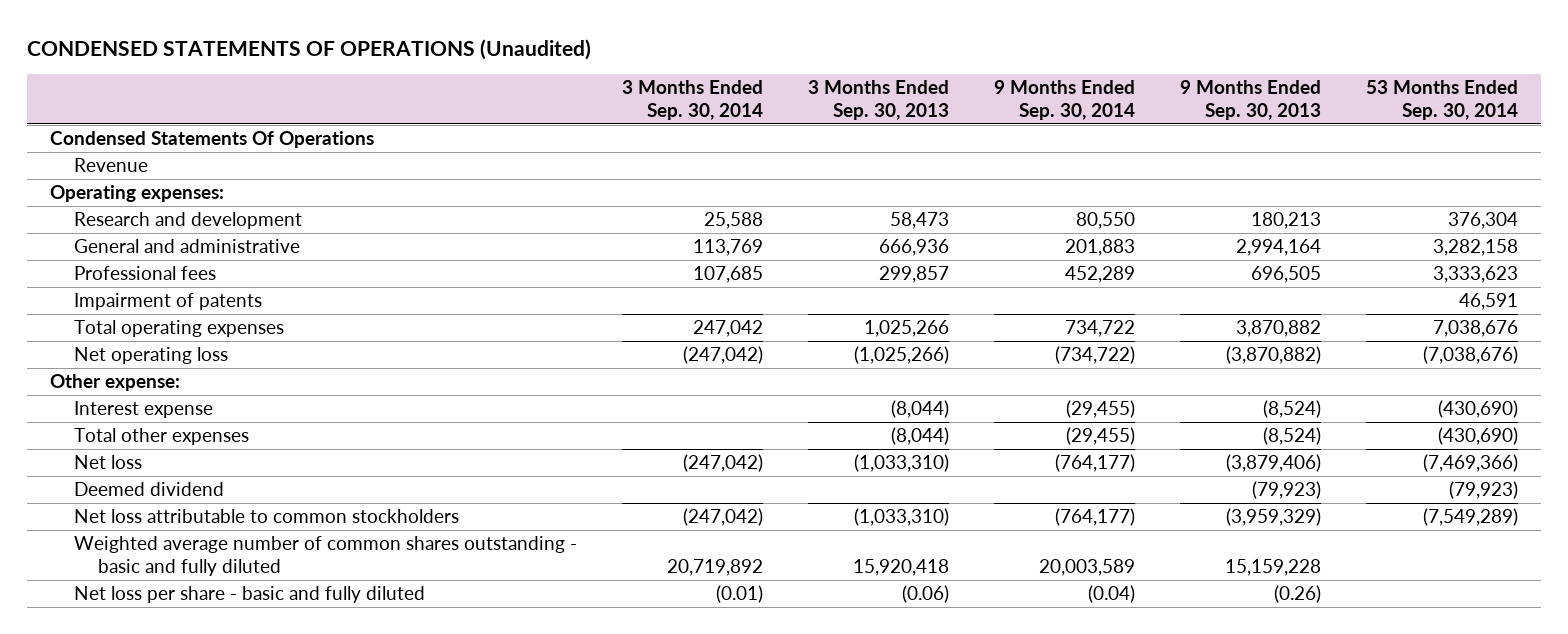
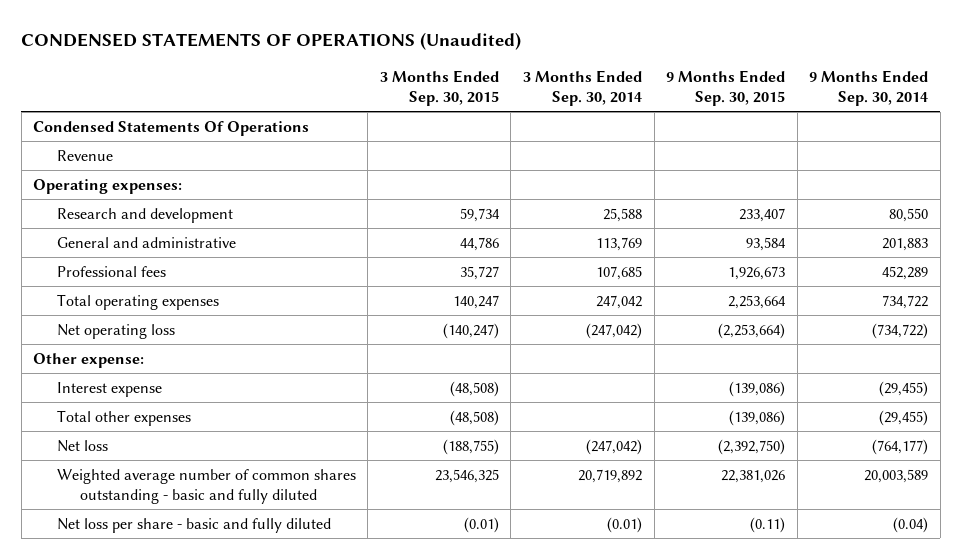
[807,80,949,120] 3 Months Ended Sep. 30, 2013 -> none
[1180,80,1322,120] 9 Months Ended Sep. 30, 2013 -> none
[1366,80,1519,120] 53 Months Ended Sep. 30, 2014 -> none
none -> [379,69,499,106] 3 Months Ended Sep. 30, 2015
none -> [666,69,786,106] 9 Months Ended Sep. 30, 2015
[73,293,262,311] Impairment of patents -> none
[73,482,224,497] Deemed dividend -> none
[73,509,459,524] Net loss attributable to common stockholders -> none

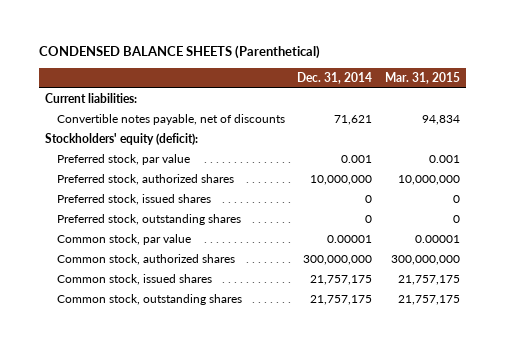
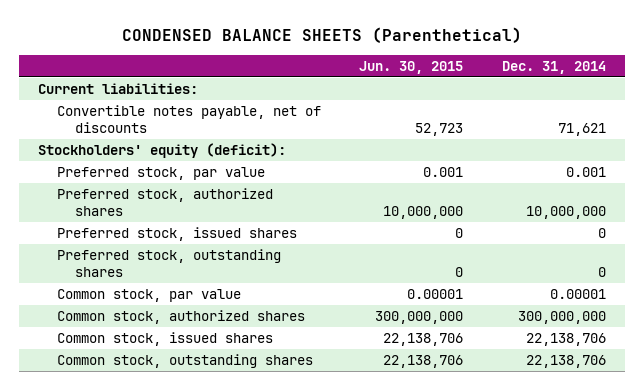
[384,71,460,84] Mar. 31, 2015 -> none
none -> [359,61,464,75] Jun. 30, 2015
[310,275,373,286] 21,757,175 -> [525,333,606,347] 22,138,706
[310,295,373,306] 21,757,175 -> [525,355,606,369] 22,138,706

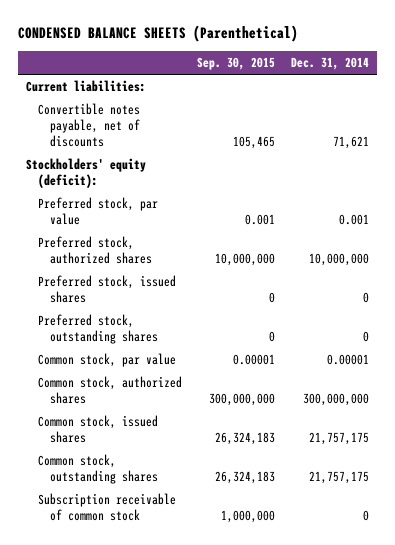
[359,61,464,75] Jun. 30, 2015 -> none
none -> [197,57,276,71] Sep. 30, 2015
[525,333,606,347] 22,138,706 -> [309,431,370,445] 21,757,175
[525,355,606,369] 22,138,706 -> [309,470,370,484] 21,757,175
none -> [37,493,176,521] Subscription receivable of common stock

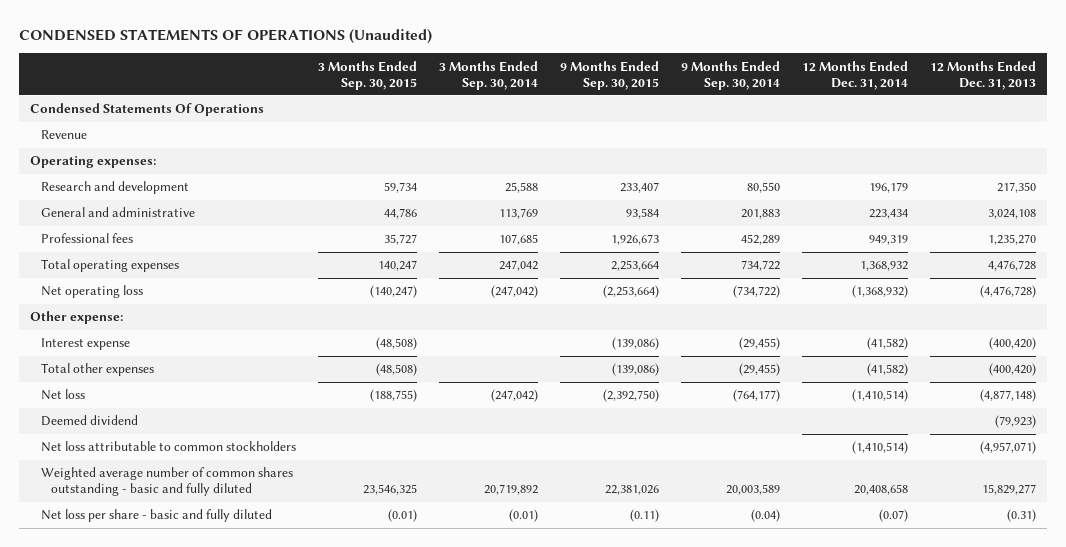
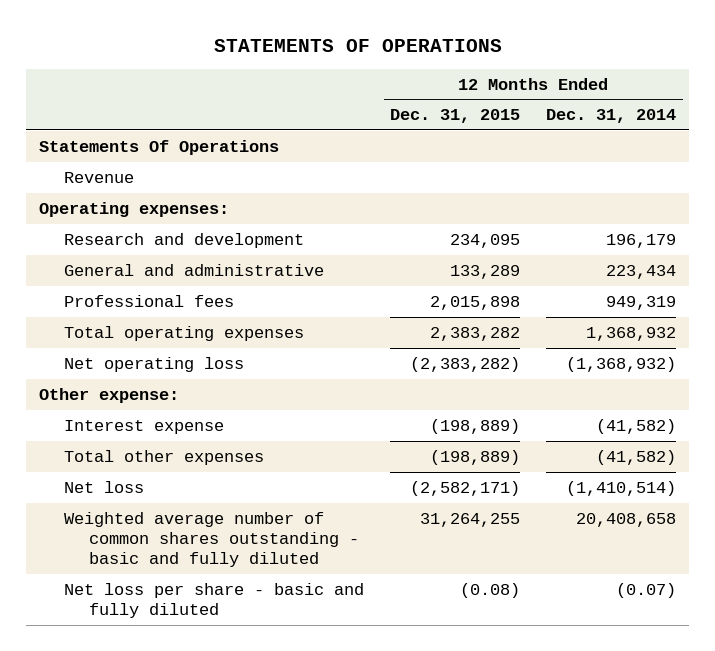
[18,28,432,44] CONDENSED STATEMENTS OF OPERATIONS (Unaudited) -> [213,38,502,52] STATEMENTS OF OPERATIONS
[317,60,417,90] 3 Months Ended Sep. 30, 2015 -> none
[438,60,538,90] 3 Months Ended Sep. 30, 2014 -> none
[559,60,659,90] 9 Months Ended Sep. 30, 2015 -> none
[681,60,781,90] 9 Months Ended Sep. 30, 2014 -> none
[930,60,1037,90] 12 Months Ended Dec. 31, 2013 -> none
none -> [390,109,521,124] Dec. 31, 2015
[30,103,265,117] Condensed Statements Of Operations -> [38,139,279,155] Statements Of Operations
[40,415,138,427] Deemed dividend -> none
[40,441,296,453] Net loss attributable to common stockholders -> none

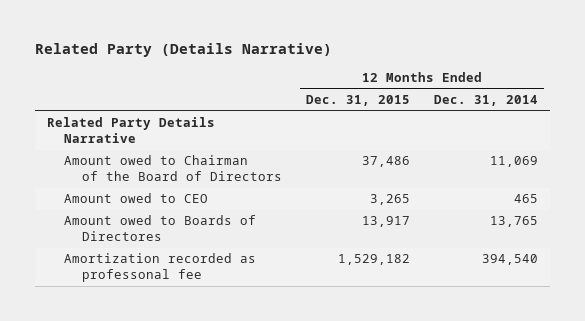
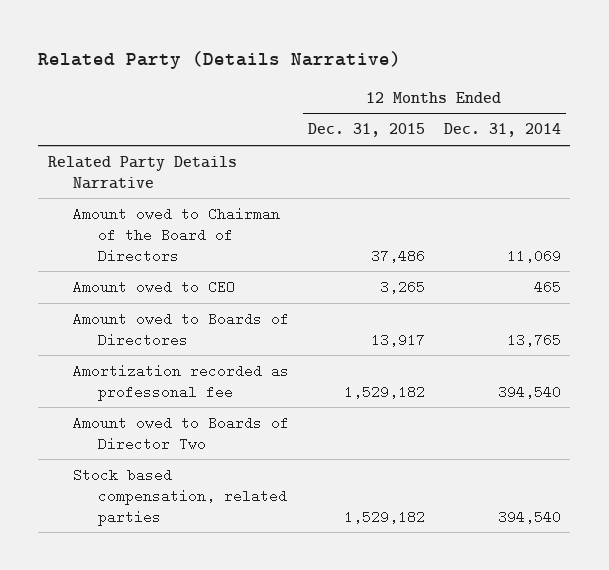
none -> [73,416,290,451] Amount owed to Boards of Director Two
none -> [73,468,288,526] Stock based compensation, related parties

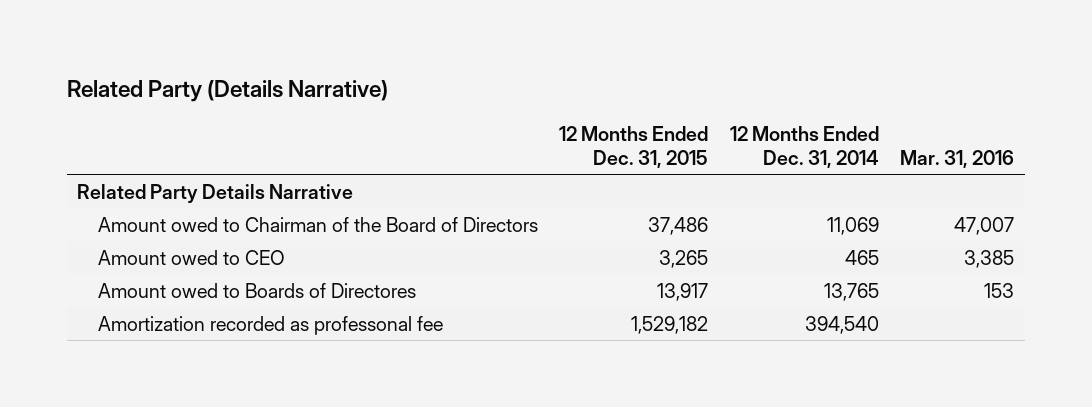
none -> [900,149,1015,168] Mar. 31, 2016
[73,416,290,451] Amount owed to Boards of Director Two -> none
[73,468,288,526] Stock based compensation, related parties -> none

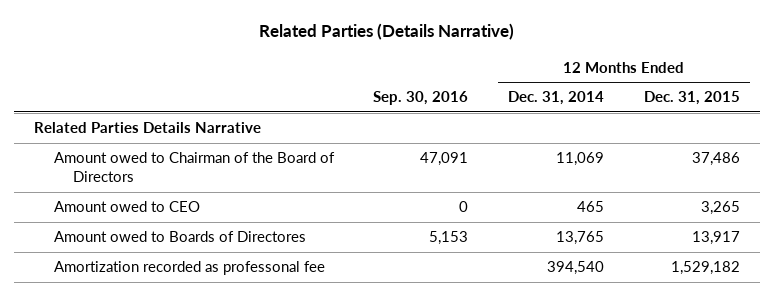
[66,80,388,103] Related Party (Details Narrative) -> [258,23,514,41] Related Parties (Details Narrative)
[900,149,1015,168] Mar. 31, 2016 -> none
none -> [373,91,469,106] Sep. 30, 2016
[77,183,354,203] Related Party Details Narrative -> [33,122,261,134] Related Parties Details Narrative

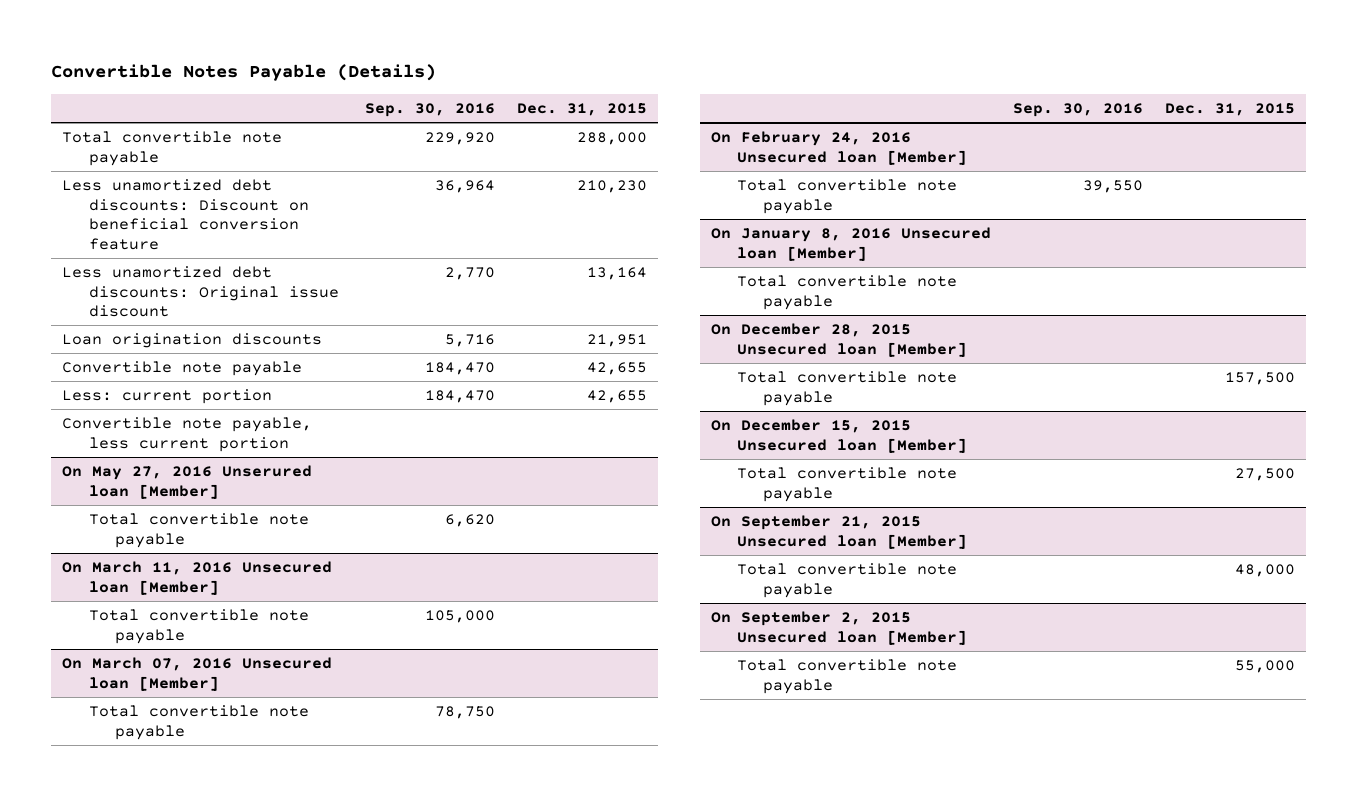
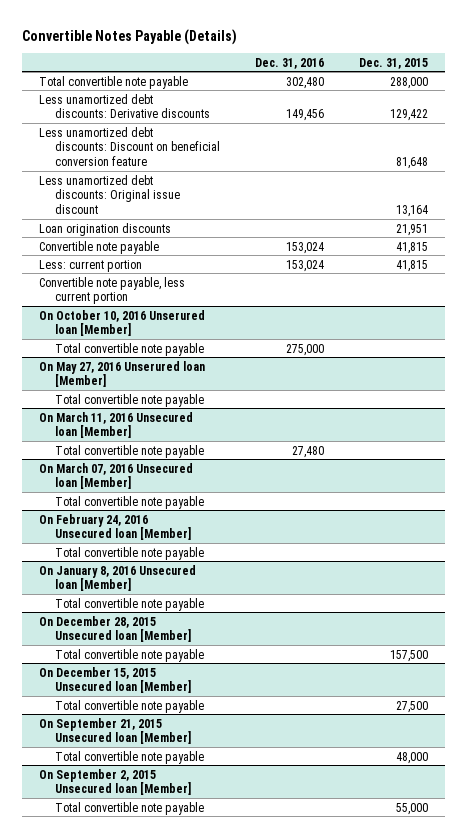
[364,102,495,117] Sep. 30, 2016 -> none
none -> [254,57,324,69] Dec. 31, 2016
none -> [39,93,211,119] Less unamortized debt discounts: Derivative discounts
[576,180,647,194] 210,230 -> [395,157,428,170] 81,648
[586,362,647,376] 42,655 -> [395,241,428,254] 41,815
[586,390,647,404] 42,655 -> [395,259,428,272] 41,815
none -> [39,309,206,337] On October 10, 2016 Unserured loan [Member]
none -> [55,342,205,356] Total convertible note payable

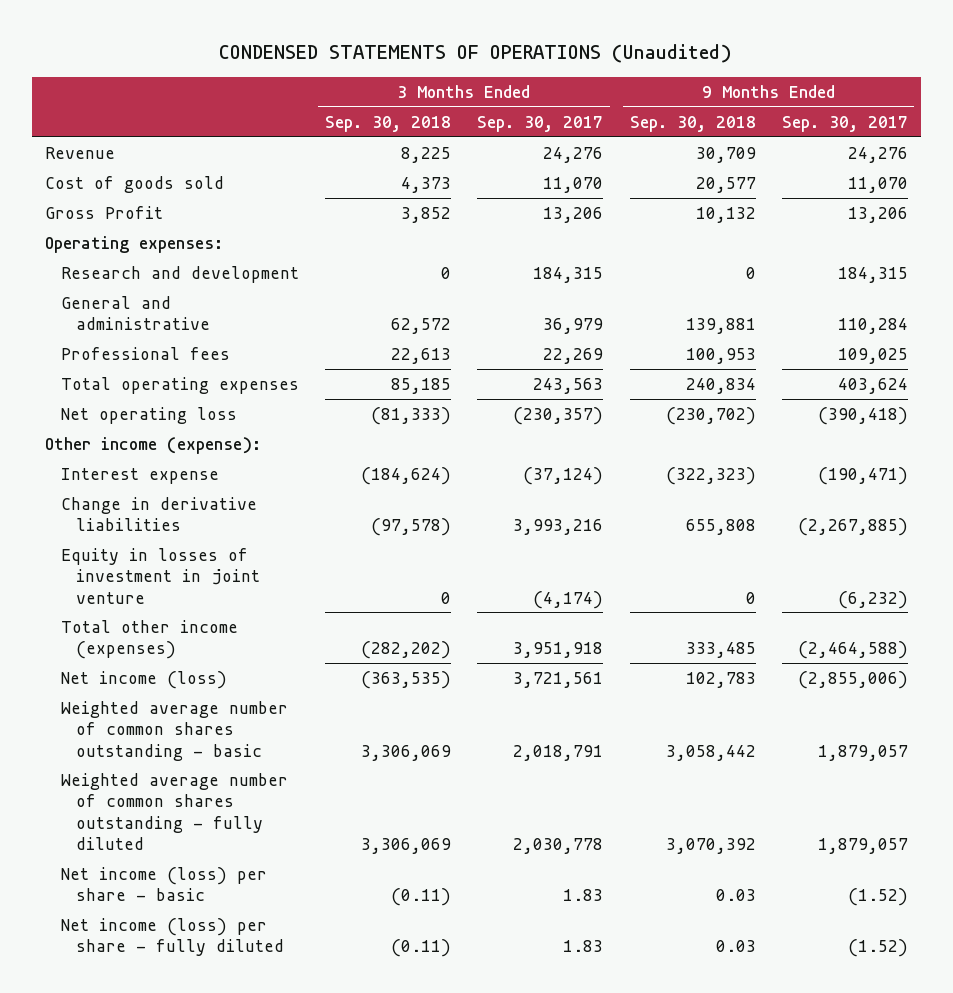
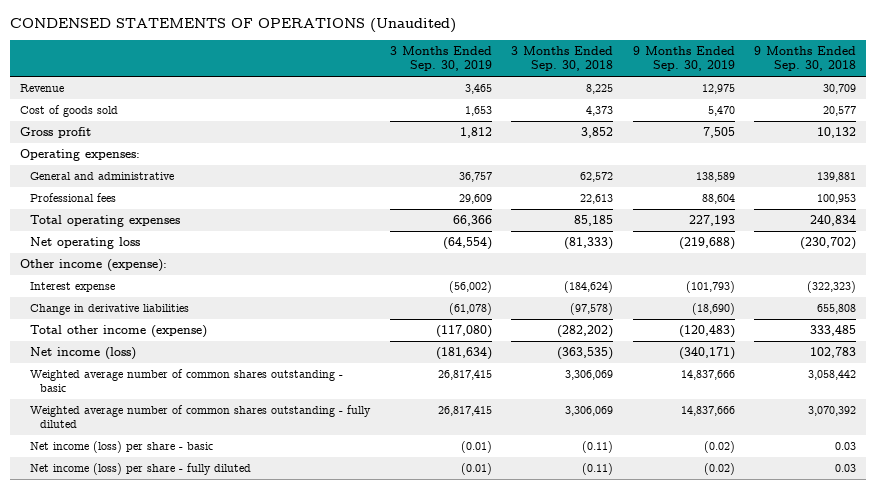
[477,116,604,133] Sep. 30, 2017 -> none
[781,116,908,133] Sep. 30, 2017 -> none
none -> [389,45,492,72] 3 Months Ended Sep. 30, 2019
none -> [632,45,735,72] 9 Months Ended Sep. 30, 2019
[45,206,164,220] Gross Profit -> [19,127,91,139] Gross profit
[60,266,299,284] Research and development -> none
[60,548,261,604] Equity in losses of investment in joint venture -> none
[60,620,238,660] Total other income (expenses) -> [30,325,208,339] Total other income (expense)

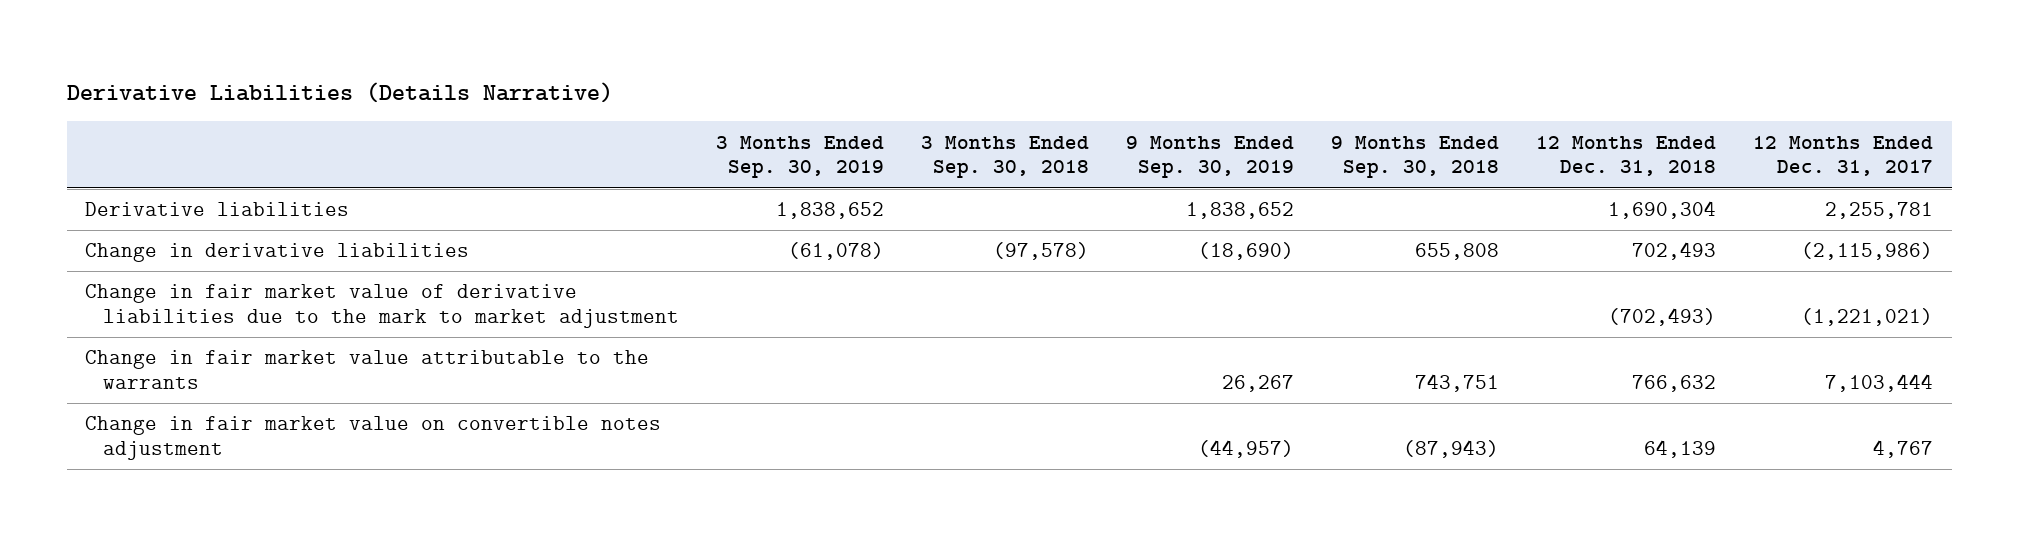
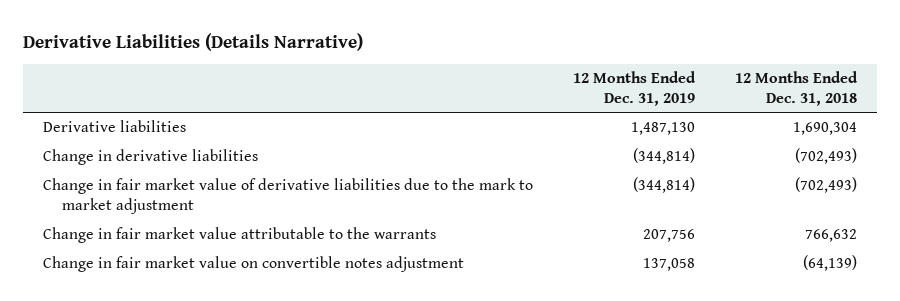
[715,135,884,179] 3 Months Ended Sep. 30, 2019 -> none
[920,135,1089,179] 3 Months Ended Sep. 30, 2018 -> none
[1126,135,1295,179] 9 Months Ended Sep. 30, 2019 -> none
[1331,135,1500,179] 9 Months Ended Sep. 30, 2018 -> none
[1753,135,1934,177] 12 Months Ended Dec. 31, 2017 -> none
none -> [572,70,696,106] 12 Months Ended Dec. 31, 2019
[1632,242,1717,261] 702,493 -> [794,148,857,165] (702,493)
[1644,440,1717,459] 64,139 -> [802,255,857,272] (64,139)

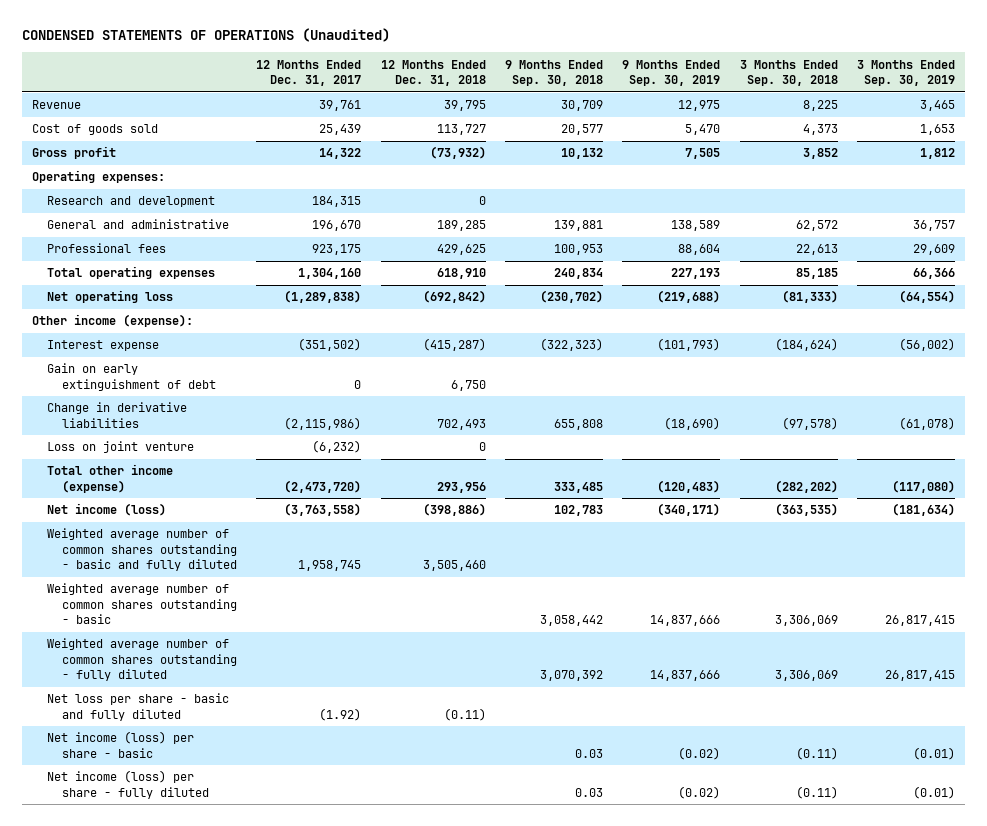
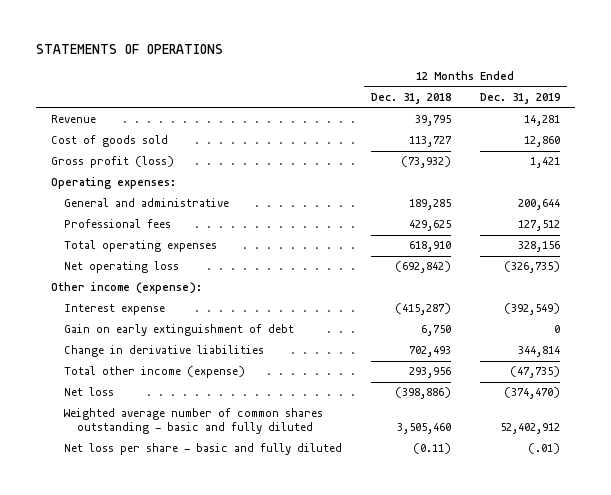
[21,28,390,43] CONDENSED STATEMENTS OF OPERATIONS (Unaudited) -> [36,44,224,55] STATEMENTS OF OPERATIONS
[256,59,362,87] 12 Months Ended Dec. 31, 2017 -> none
[505,59,604,87] 9 Months Ended Sep. 30, 2018 -> none
[622,59,721,87] 9 Months Ended Sep. 30, 2019 -> none
[739,59,838,87] 3 Months Ended Sep. 30, 2018 -> none
[857,59,956,87] 3 Months Ended Sep. 30, 2019 -> none
none -> [479,93,560,105] Dec. 31, 2019
[31,146,116,160] Gross profit -> [50,156,174,169] Gross profit (loss)
[46,196,215,208] Research and development -> none
[46,441,194,454] Loss on joint venture -> none
[46,503,166,517] Net income (loss) -> [63,387,114,397] Net loss
[46,583,237,625] Weighted average number of common shares outstanding - basic -> none
[46,638,237,682] Weighted average number of common shares outstanding - fully diluted -> none
[46,731,194,758] Net income (loss) per share - basic -> none
[46,770,209,799] Net income (loss) per share - fully diluted -> none

